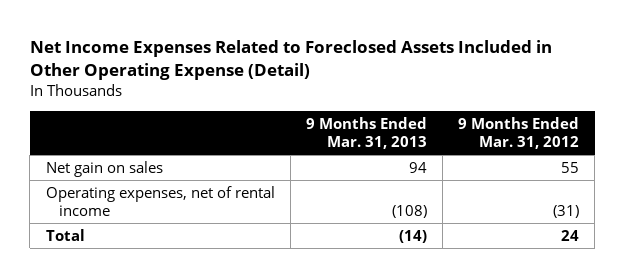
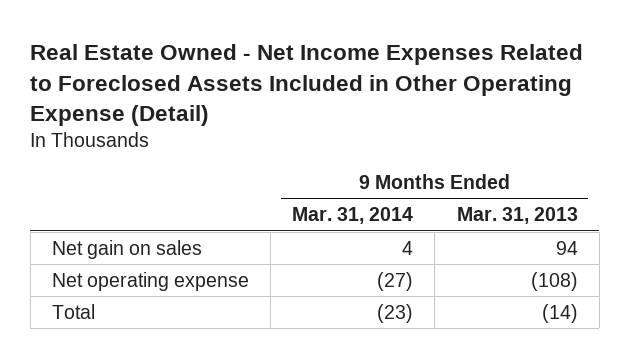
[29,39,552,81] Net Income Expenses Related to Foreclosed Assets Included in Other Operating Expense (Detail) -> [30,44,584,126] Real Estate Owned - Net Income Expenses Related to Foreclosed Assets Included in Other Operating Expense (Detail)
[458,116,580,149] 9 Months Ended Mar. 31, 2012 -> none
none -> [292,207,414,225] Mar. 31, 2014
[45,185,275,216] Operating expenses, net of rental income -> [51,271,249,291] Net operating expense

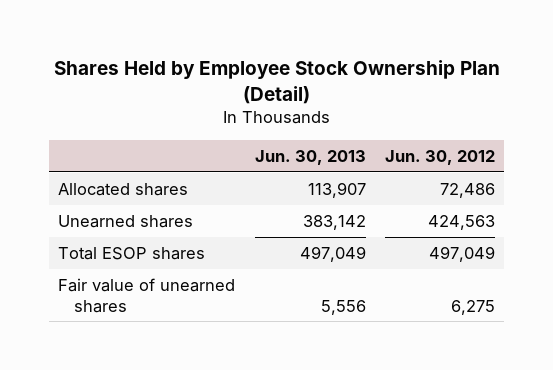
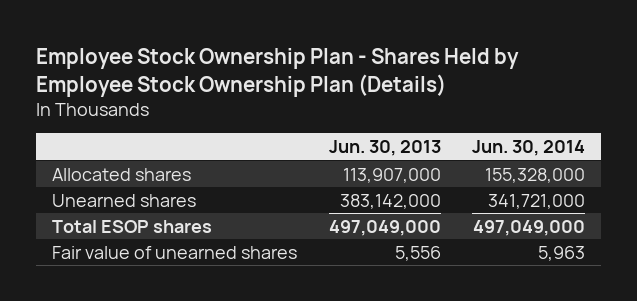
[53,59,500,104] Shares Held by Employee Stock Ownership Plan (Detail) -> [36,48,520,97] Employee Stock Ownership Plan - Shares Held by Employee Stock Ownership Plan (Details)
[384,149,495,165] Jun. 30, 2012 -> none
none -> [472,139,586,156] Jun. 30, 2014
[307,181,366,198] 113,907 -> [342,167,441,183] 113,907,000
[302,214,366,230] 383,142 -> [339,193,441,209] 383,142,000
[299,245,366,262] 497,049 -> [328,219,441,236] 497,049,000

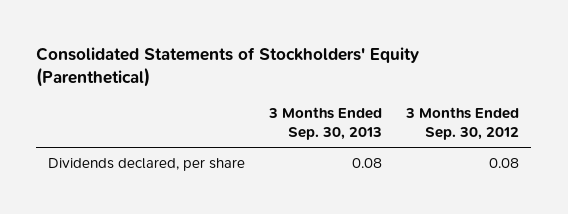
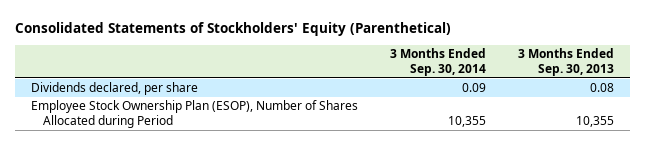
[405,107,520,141] 3 Months Ended Sep. 30, 2012 -> none
none -> [390,48,487,77] 3 Months Ended Sep. 30, 2014
none -> [31,100,359,129] Employee Stock Ownership Plan (ESOP), Number of Shares Allocated during Period

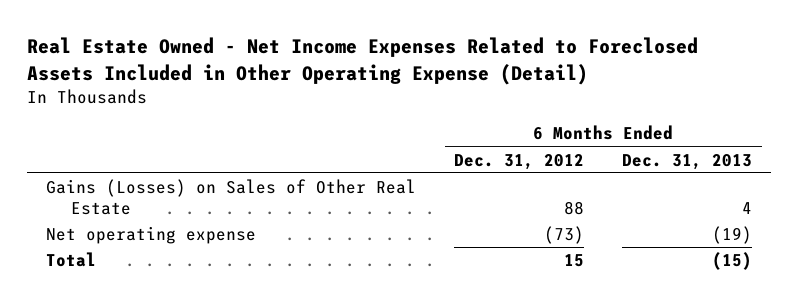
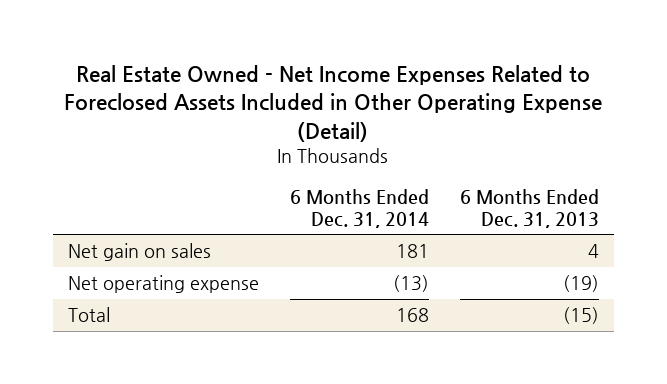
[454,153,585,170] Dec. 31, 2012 -> none
none -> [289,188,429,228] 6 Months Ended Dec. 31, 2014
[45,179,416,215] Gains (Losses) on Sales of Other Real Estate -> [68,243,212,262] Net gain on sales

